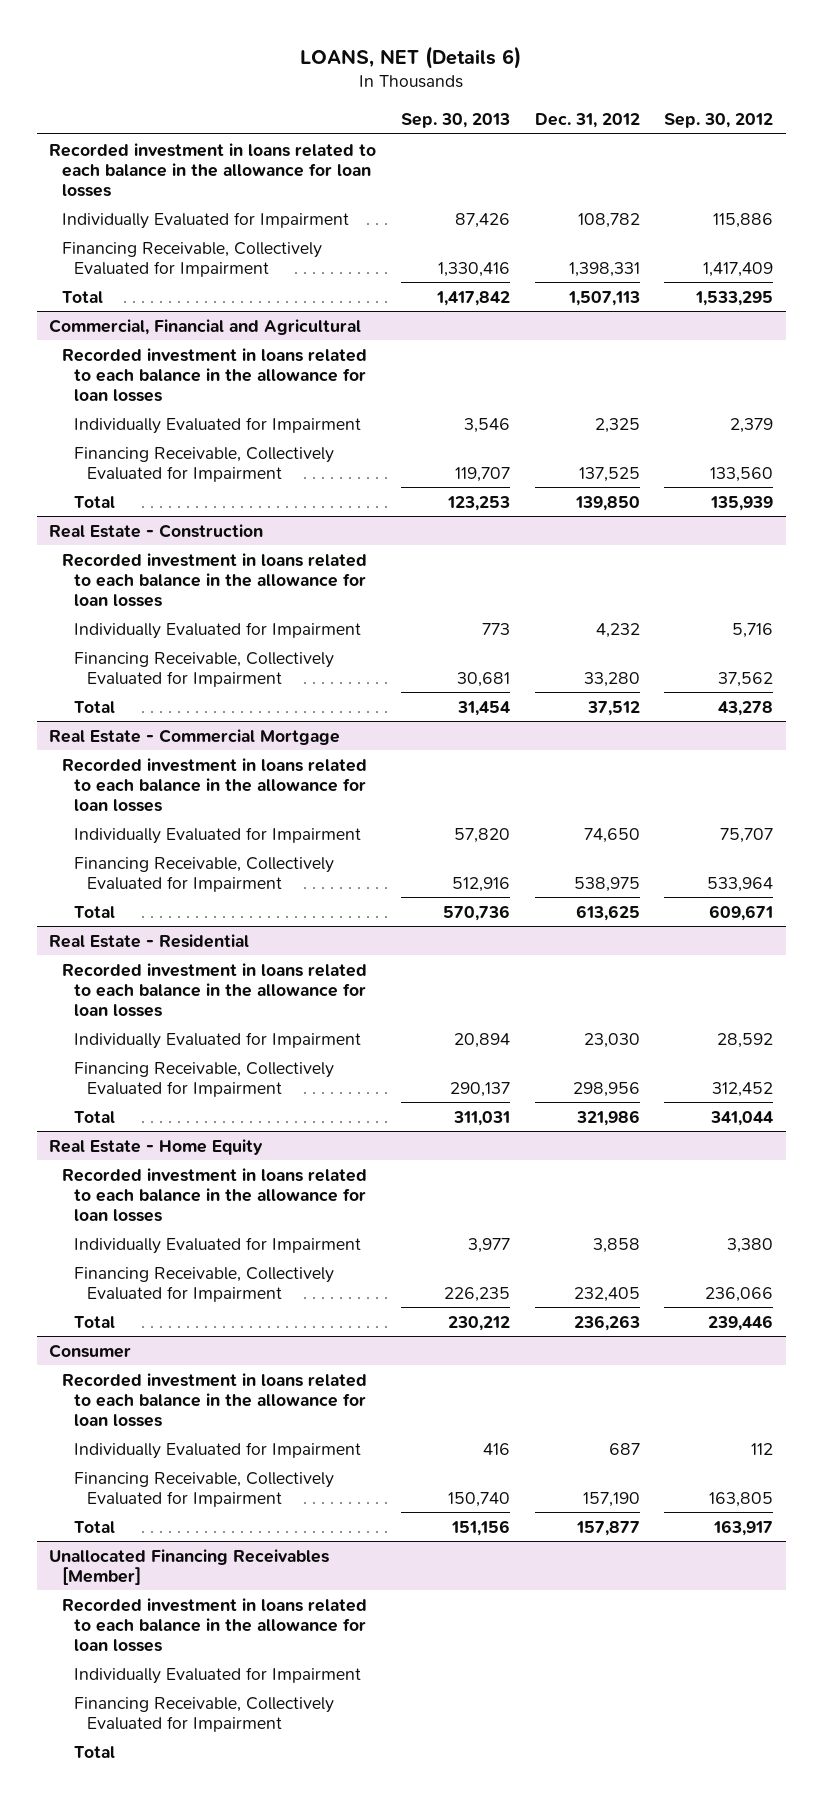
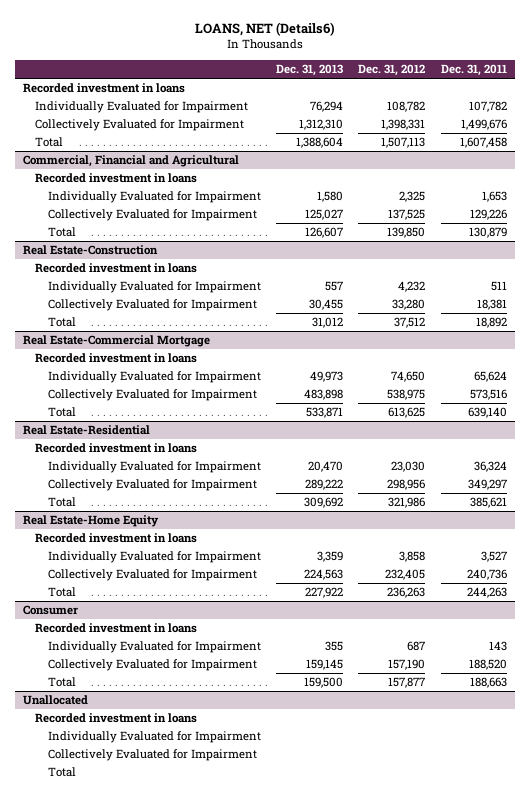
[300,45,522,69] LOANS, NET (Details 6) -> [194,22,335,37] LOANS, NET (Details6)
[400,112,510,128] Sep. 30, 2013 -> none
[664,112,774,128] Sep. 30, 2012 -> none
none -> [275,64,343,77] Dec. 31, 2013
none -> [440,64,507,77] Dec. 31, 2011
[49,142,377,197] Recorded investment in loans related to each balance in the allowance for loan losses -> [22,83,185,94] Recorded investment in loans
[61,241,322,277] Financing Receivable, Collectively Evaluated for Impairment -> [35,119,245,132] Collectively Evaluated for Impairment
[61,347,367,402] Recorded investment in loans related to each balance in the allowance for loan losses -> [35,173,198,184] Recorded investment in loans
[74,446,335,482] Financing Receivable, Collectively Evaluated for Impairment -> [47,209,257,222] Collectively Evaluated for Impairment
[49,523,264,538] Real Estate - Construction -> [22,245,158,256] Real Estate-Construction
[61,552,367,607] Recorded investment in loans related to each balance in the allowance for loan losses -> [35,263,198,274] Recorded investment in loans
[74,651,335,687] Financing Receivable, Collectively Evaluated for Impairment -> [47,299,257,312] Collectively Evaluated for Impairment
[49,728,341,745] Real Estate - Commercial Mortgage -> [22,335,210,348] Real Estate-Commercial Mortgage
[61,757,367,812] Recorded investment in loans related to each balance in the allowance for loan losses -> [35,353,198,364] Recorded investment in loans
[74,856,335,892] Financing Receivable, Collectively Evaluated for Impairment -> [47,389,257,402] Collectively Evaluated for Impairment
[49,933,250,948] Real Estate - Residential -> [22,425,150,436] Real Estate-Residential
[61,962,367,1017] Recorded investment in loans related to each balance in the allowance for loan losses -> [35,443,198,454] Recorded investment in loans
[74,1061,335,1097] Financing Receivable, Collectively Evaluated for Impairment -> [47,479,257,492] Collectively Evaluated for Impairment
[49,1138,264,1155] Real Estate - Home Equity -> [22,515,159,528] Real Estate-Home Equity
[61,1167,367,1222] Recorded investment in loans related to each balance in the allowance for loan losses -> [35,533,198,544] Recorded investment in loans
[74,1266,335,1302] Financing Receivable, Collectively Evaluated for Impairment -> [47,569,257,582] Collectively Evaluated for Impairment
[61,1372,367,1427] Recorded investment in loans related to each balance in the allowance for loan losses -> [35,623,198,634] Recorded investment in loans
[74,1471,335,1507] Financing Receivable, Collectively Evaluated for Impairment -> [47,659,257,672] Collectively Evaluated for Impairment
[49,1548,330,1585] Unallocated Financing Receivables [Member] -> none
none -> [22,695,88,706] Unallocated
[61,1597,367,1652] Recorded investment in loans related to each balance in the allowance for loan losses -> [35,713,198,724] Recorded investment in loans
[74,1696,335,1732] Financing Receivable, Collectively Evaluated for Impairment -> [47,749,257,762] Collectively Evaluated for Impairment

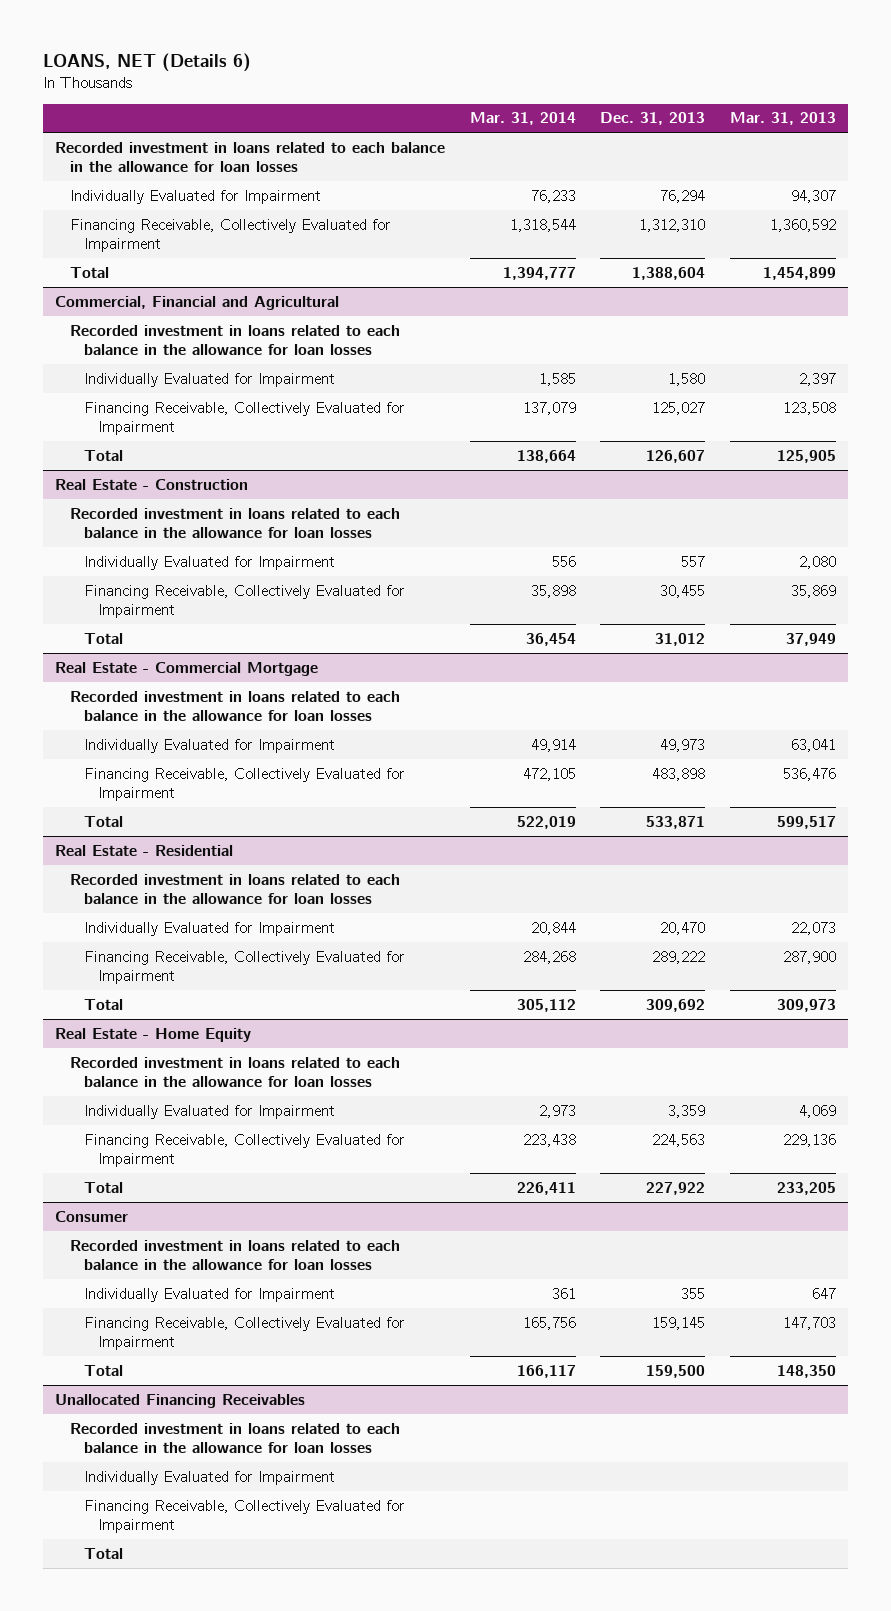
[194,22,335,37] LOANS, NET (Details6) -> [42,53,251,73] LOANS, NET (Details 6)
[358,64,426,77] Dec. 31, 2012 -> none
[440,64,507,77] Dec. 31, 2011 -> none
none -> [469,112,576,126] Mar. 31, 2014
none -> [730,112,837,126] Mar. 31, 2013
[22,83,185,94] Recorded investment in loans -> [55,141,446,172] Recorded investment in loans related to each balance in the allowance for loan losses
[35,119,245,132] Collectively Evaluated for Impairment -> [69,218,391,252] Financing Receivable, Collectively Evaluated for Impairment
[35,173,198,184] Recorded investment in loans -> [69,324,400,355] Recorded investment in loans related to each balance in the allowance for loan losses
[47,209,257,222] Collectively Evaluated for Impairment -> [83,401,405,435] Financing Receivable, Collectively Evaluated for Impairment
[22,245,158,256] Real Estate-Construction -> [55,478,249,490] Real Estate - Construction
[35,263,198,274] Recorded investment in loans -> [69,507,400,538] Recorded investment in loans related to each balance in the allowance for loan losses
[47,299,257,312] Collectively Evaluated for Impairment -> [83,584,405,618] Financing Receivable, Collectively Evaluated for Impairment
[22,335,210,348] Real Estate-Commercial Mortgage -> [55,661,319,676] Real Estate - Commercial Mortgage
[35,353,198,364] Recorded investment in loans -> [69,690,400,721] Recorded investment in loans related to each balance in the allowance for loan losses
[47,389,257,402] Collectively Evaluated for Impairment -> [83,767,405,801] Financing Receivable, Collectively Evaluated for Impairment
[22,425,150,436] Real Estate-Residential -> [55,844,234,856] Real Estate - Residential
[35,443,198,454] Recorded investment in loans -> [69,873,400,904] Recorded investment in loans related to each balance in the allowance for loan losses
[47,479,257,492] Collectively Evaluated for Impairment -> [83,950,405,984] Financing Receivable, Collectively Evaluated for Impairment
[22,515,159,528] Real Estate-Home Equity -> [55,1027,252,1042] Real Estate - Home Equity
[35,533,198,544] Recorded investment in loans -> [69,1056,400,1087] Recorded investment in loans related to each balance in the allowance for loan losses
[47,569,257,582] Collectively Evaluated for Impairment -> [83,1133,405,1167] Financing Receivable, Collectively Evaluated for Impairment
[35,623,198,634] Recorded investment in loans -> [69,1239,400,1270] Recorded investment in loans related to each balance in the allowance for loan losses
[47,659,257,672] Collectively Evaluated for Impairment -> [83,1316,405,1350] Financing Receivable, Collectively Evaluated for Impairment
[22,695,88,706] Unallocated -> none
none -> [55,1393,306,1408] Unallocated Financing Receivables
[35,713,198,724] Recorded investment in loans -> [69,1422,400,1453] Recorded investment in loans related to each balance in the allowance for loan losses
[47,749,257,762] Collectively Evaluated for Impairment -> [83,1499,405,1533] Financing Receivable, Collectively Evaluated for Impairment

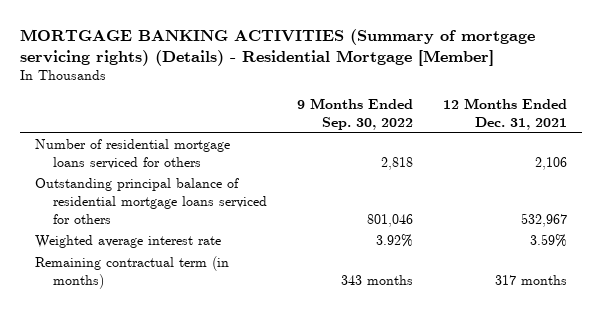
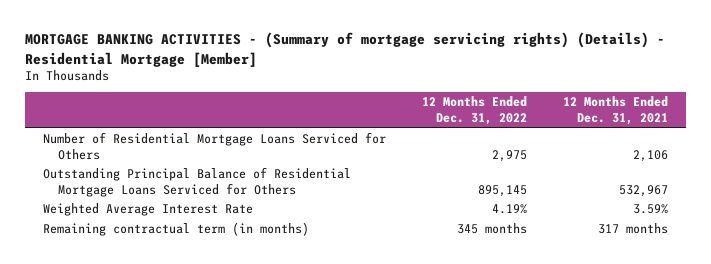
[19,28,535,66] MORTGAGE BANKING ACTIVITIES (Summary of mortgage servicing rights) (Details) - Residential Mortgage [Member] -> [25,32,666,67] MORTGAGE BANKING ACTIVITIES - (Summary of mortgage servicing rights) (Details) - Residential Mortgage [Member]
[297,98,414,130] 9 Months Ended Sep. 30, 2022 -> none
none -> [422,96,528,126] 12 Months Ended Dec. 31, 2022
[34,139,230,170] Number of residential mortgage loans serviced for others -> [43,132,387,160] Number of Residential Mortgage Loans Serviced for Others
[34,178,268,224] Outstanding principal balance of residential mortgage loans serviced for others -> [43,167,352,197] Outstanding Principal Balance of Residential Mortgage Loans Serviced for Others
[34,235,221,249] Weighted average interest rate -> [43,203,254,217] Weighted Average Interest Rate

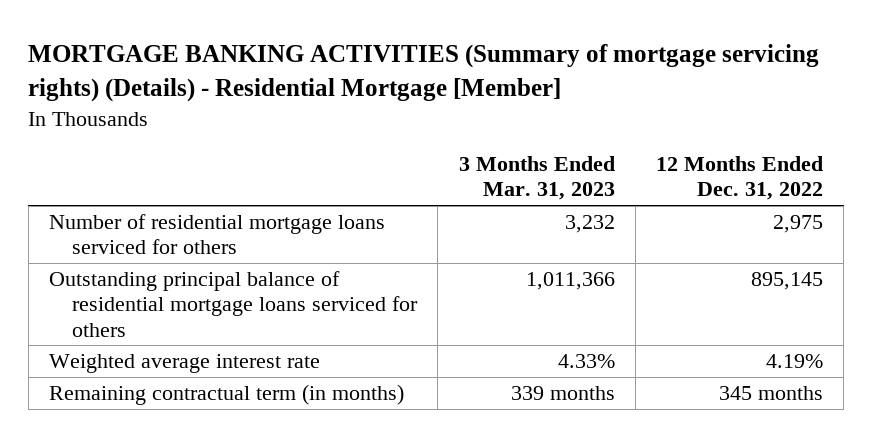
[25,32,666,67] MORTGAGE BANKING ACTIVITIES - (Summary of mortgage servicing rights) (Details) - Residential Mortgage [Member] -> [28,44,820,103] MORTGAGE BANKING ACTIVITIES (Summary of mortgage servicing rights) (Details) - Residential Mortgage [Member]
[562,96,668,126] 12 Months Ended Dec. 31, 2021 -> none
none -> [458,155,615,201] 3 Months Ended Mar. 31, 2023
[43,132,387,160] Number of Residential Mortgage Loans Serviced for Others -> [48,213,385,255] Number of residential mortgage loans serviced for others
[43,167,352,197] Outstanding Principal Balance of Residential Mortgage Loans Serviced for Others -> [48,270,419,337] Outstanding principal balance of residential mortgage loans serviced for others
[43,203,254,217] Weighted Average Interest Rate -> [48,353,320,373] Weighted average interest rate

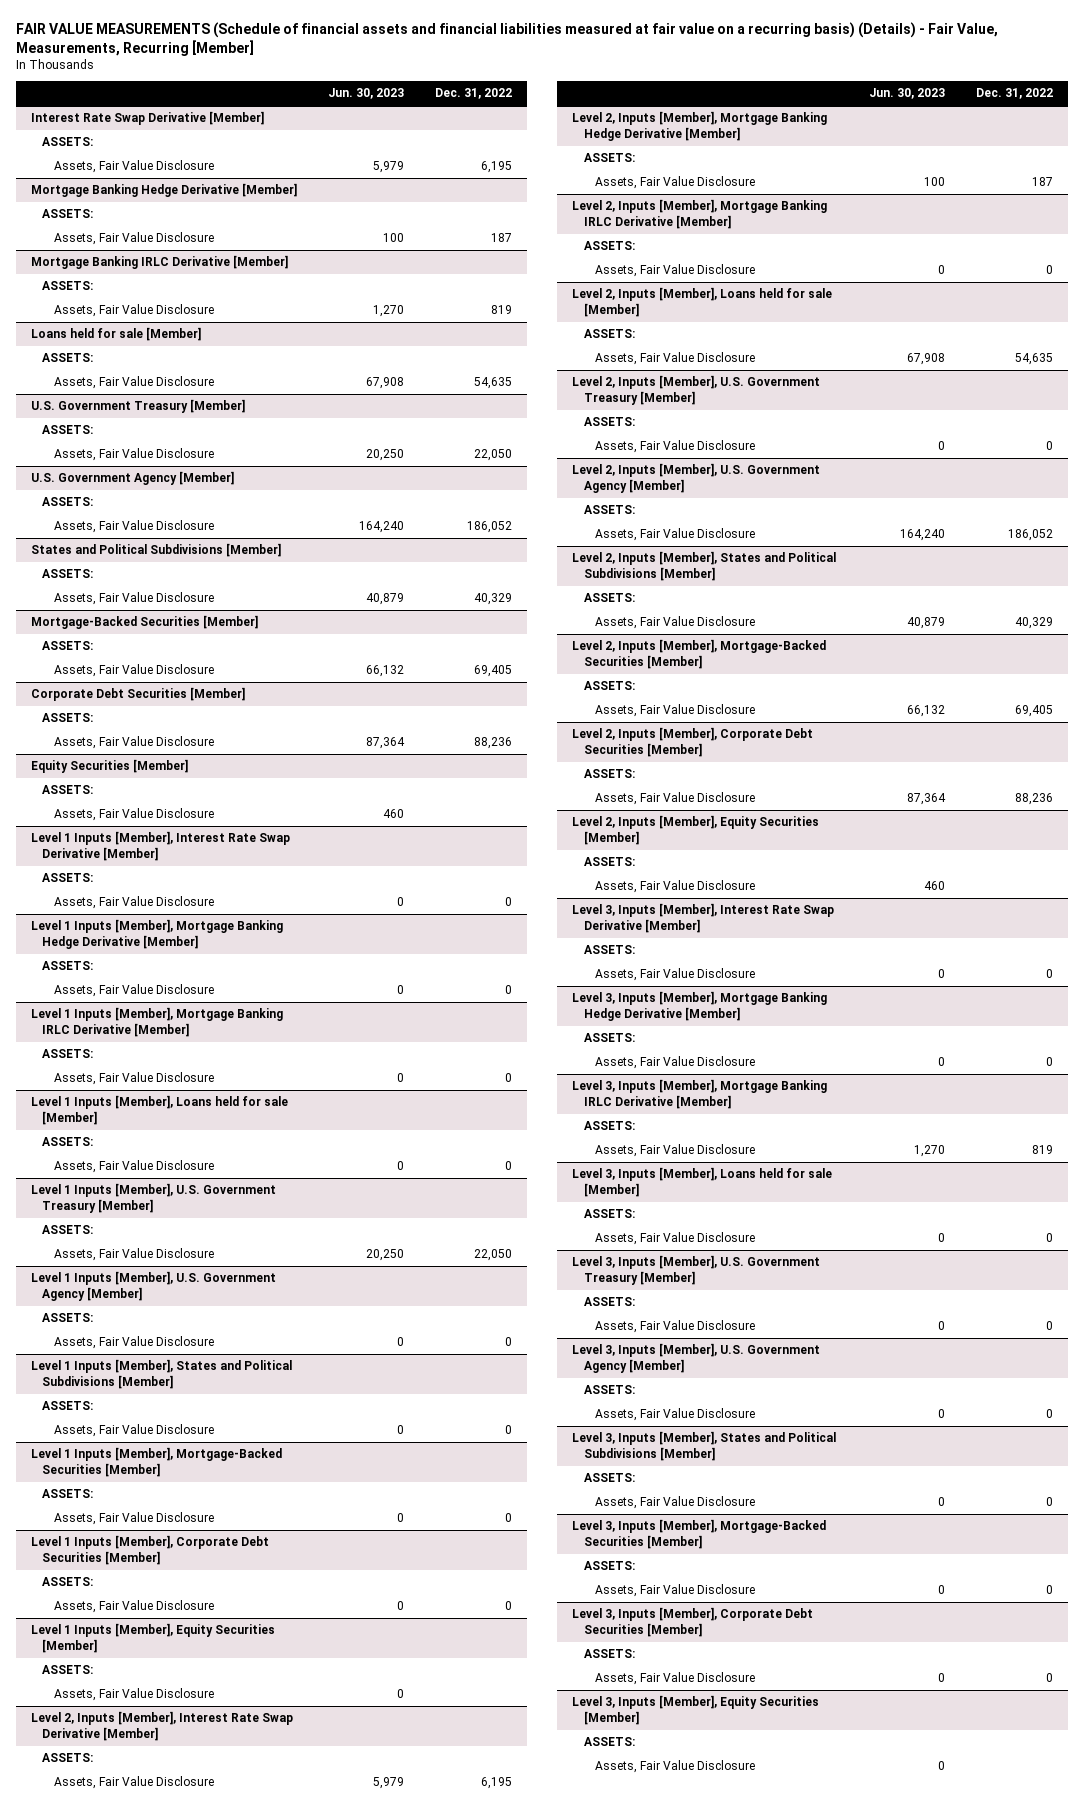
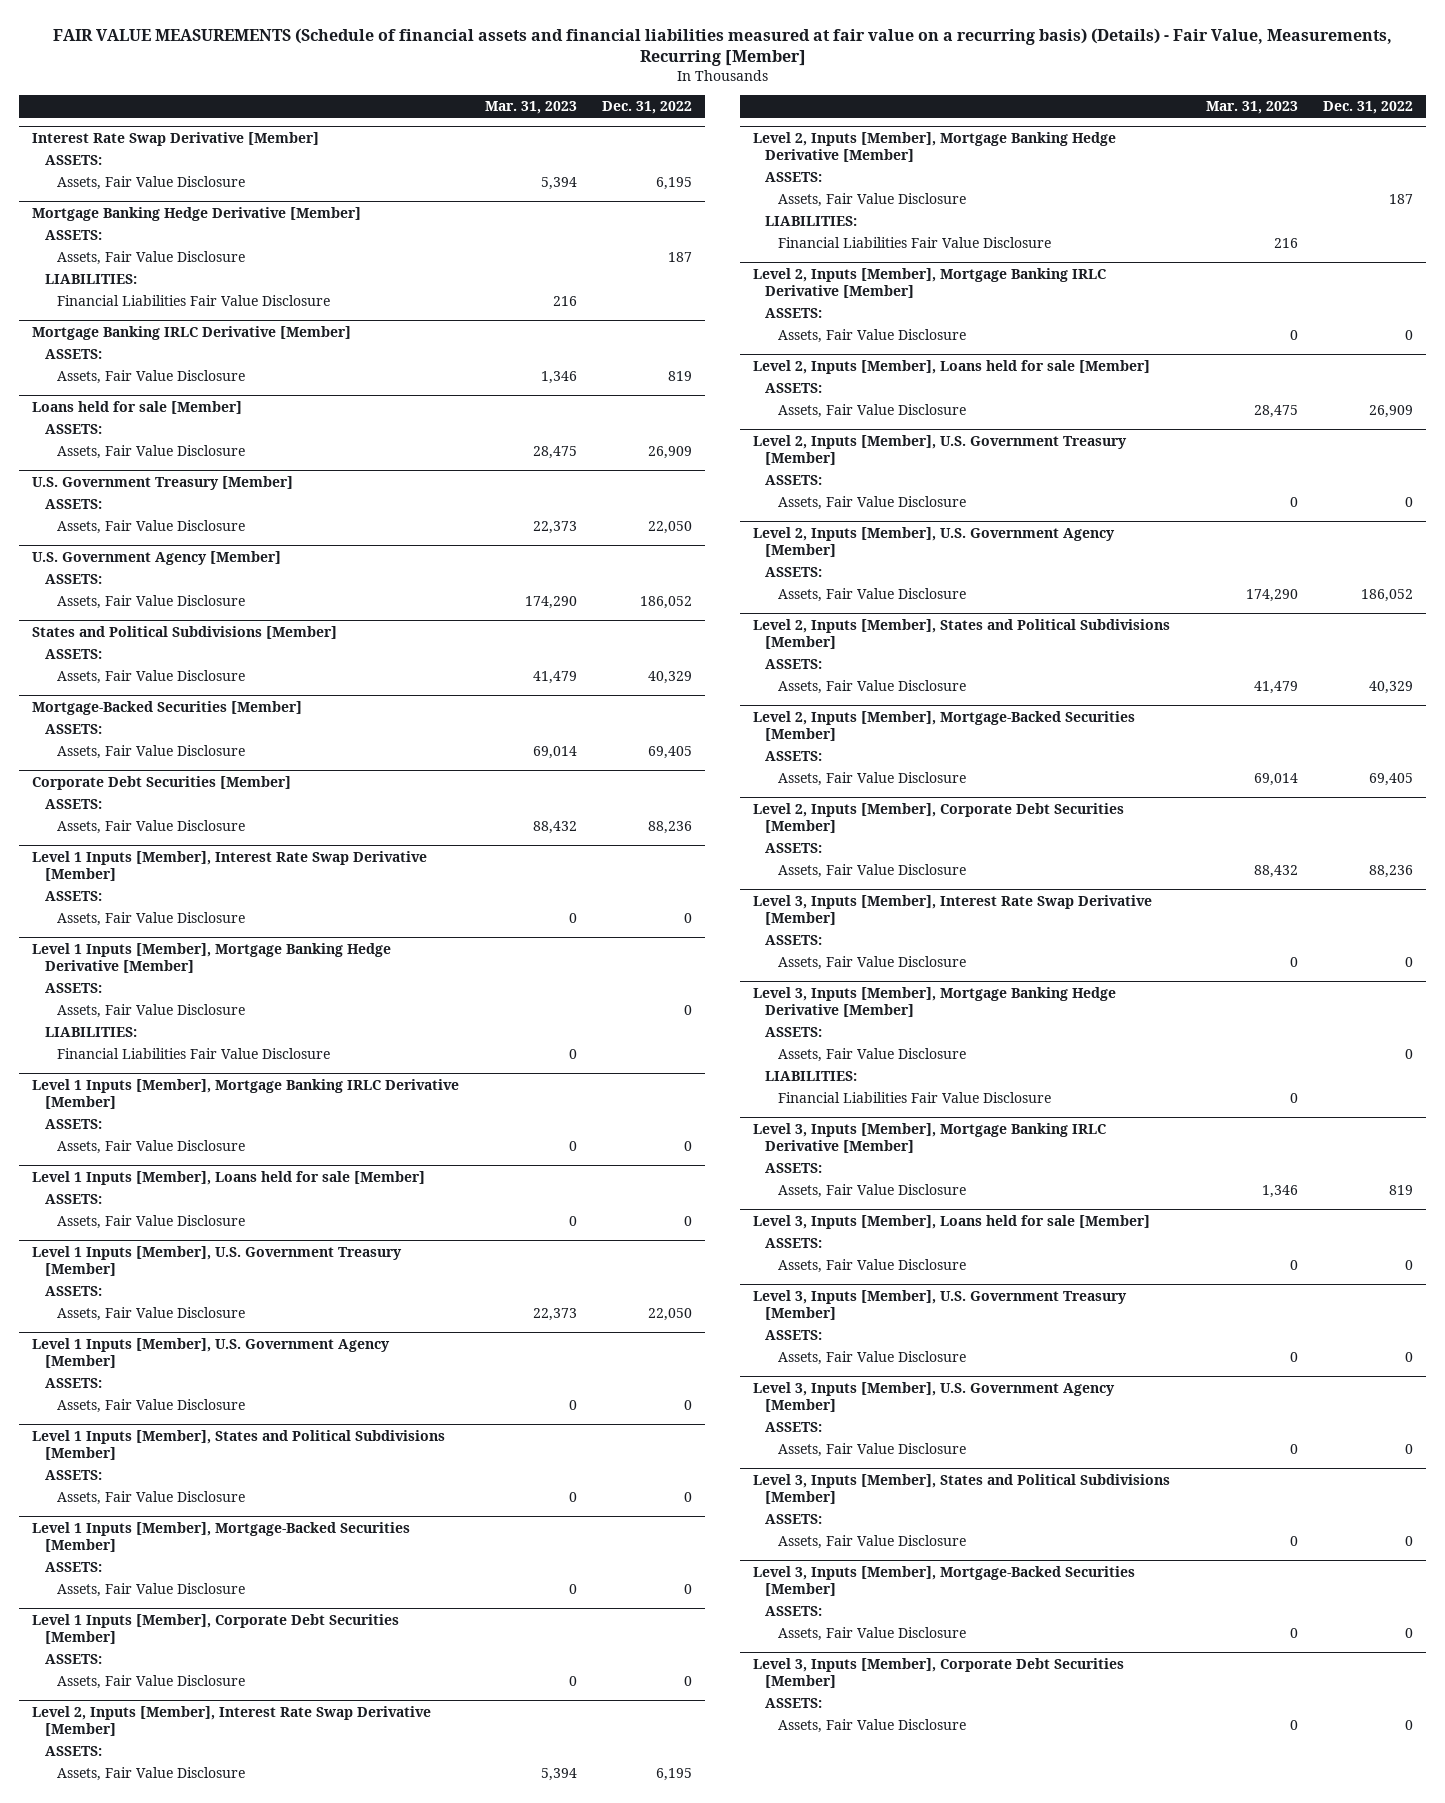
[327,88,404,100] Jun. 30, 2023 -> none
none -> [484,101,577,115] Mar. 31, 2023
none -> [44,274,137,285] LIABILITIES:
none -> [57,295,331,307] Financial Liabilities Fair Value Disclosure
[473,377,512,390] 54,635 -> [648,446,693,460] 26,909
[31,759,189,774] Equity Securities [Member] -> none
[42,785,94,795] ASSETS: -> none
[53,808,214,822] Assets, Fair Value Disclosure -> none
none -> [44,1027,137,1038] LIABILITIES:
none -> [57,1048,331,1060] Financial Liabilities Fair Value Disclosure
[31,1623,276,1653] Level 1 Inputs [Member], Equity Securities [Member] -> none
[42,1665,94,1675] ASSETS: -> none
[53,1688,214,1702] Assets, Fair Value Disclosure -> none
none -> [765,216,858,227] LIABILITIES:
none -> [777,237,1051,249] Financial Liabilities Fair Value Disclosure
[1014,353,1053,366] 54,635 -> [1369,405,1414,419] 26,909
[572,815,820,845] Level 2, Inputs [Member], Equity Securities [Member] -> none
[583,857,635,867] ASSETS: -> none
[595,880,756,894] Assets, Fair Value Disclosure -> none
none -> [765,1071,858,1082] LIABILITIES:
none -> [777,1092,1051,1104] Financial Liabilities Fair Value Disclosure
[572,1695,820,1725] Level 3, Inputs [Member], Equity Securities [Member] -> none
[583,1737,635,1747] ASSETS: -> none
[595,1760,756,1774] Assets, Fair Value Disclosure -> none

